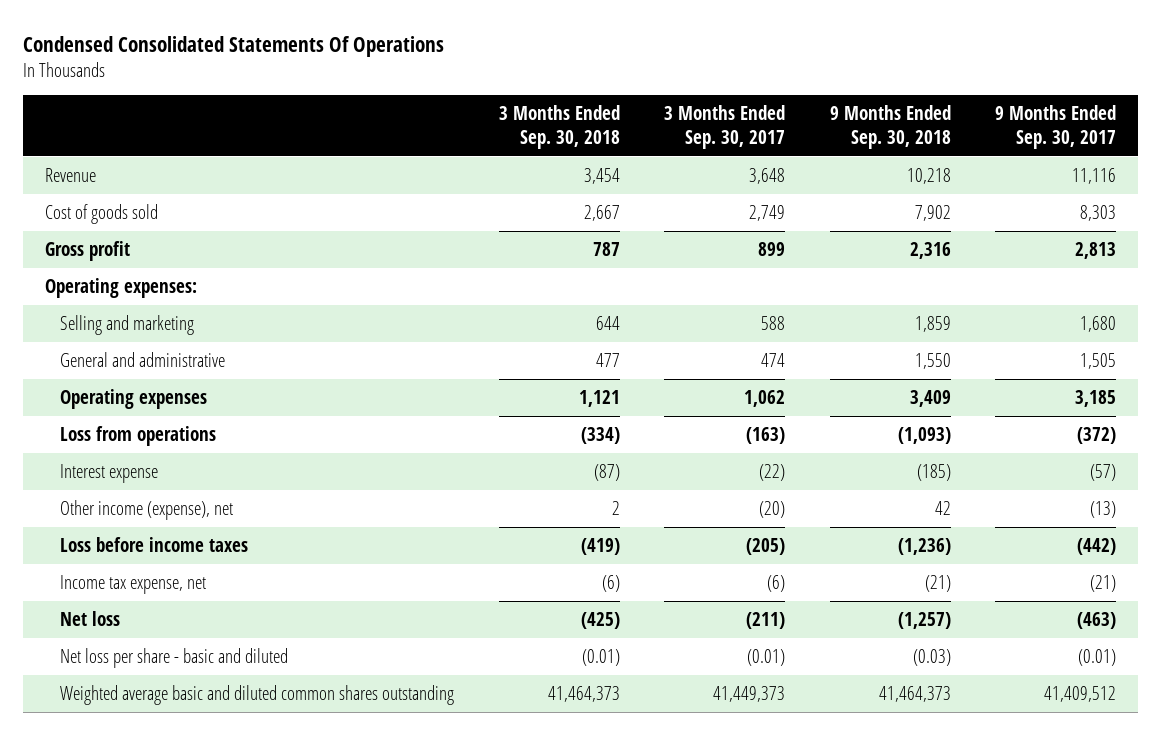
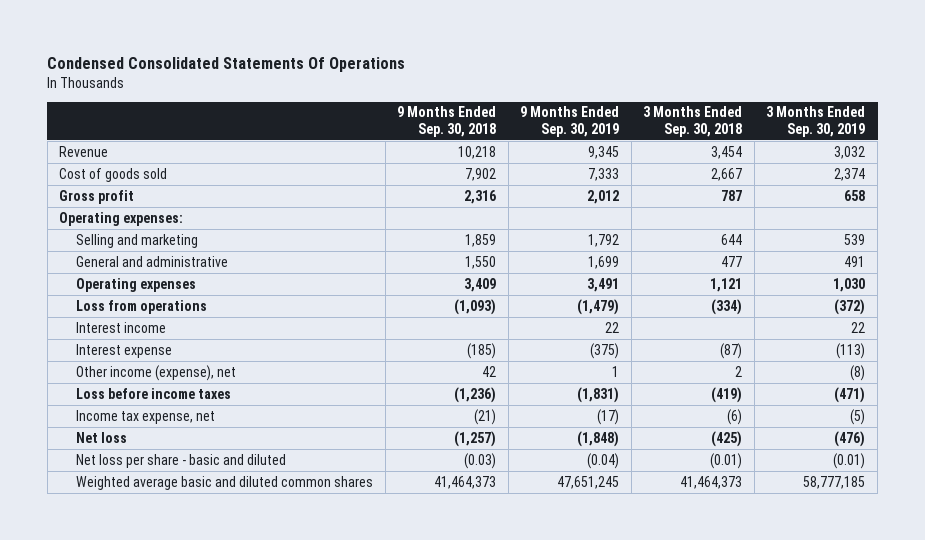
[664,105,786,149] 3 Months Ended Sep. 30, 2017 -> none
[995,105,1117,149] 9 Months Ended Sep. 30, 2017 -> none
none -> [520,106,620,137] 9 Months Ended Sep. 30, 2019
none -> [766,106,866,137] 3 Months Ended Sep. 30, 2019
none -> [76,321,167,333] Interest income
[60,685,455,706] Weighted average basic and diluted common shares outstanding -> [76,475,374,490] Weighted average basic and diluted common shares

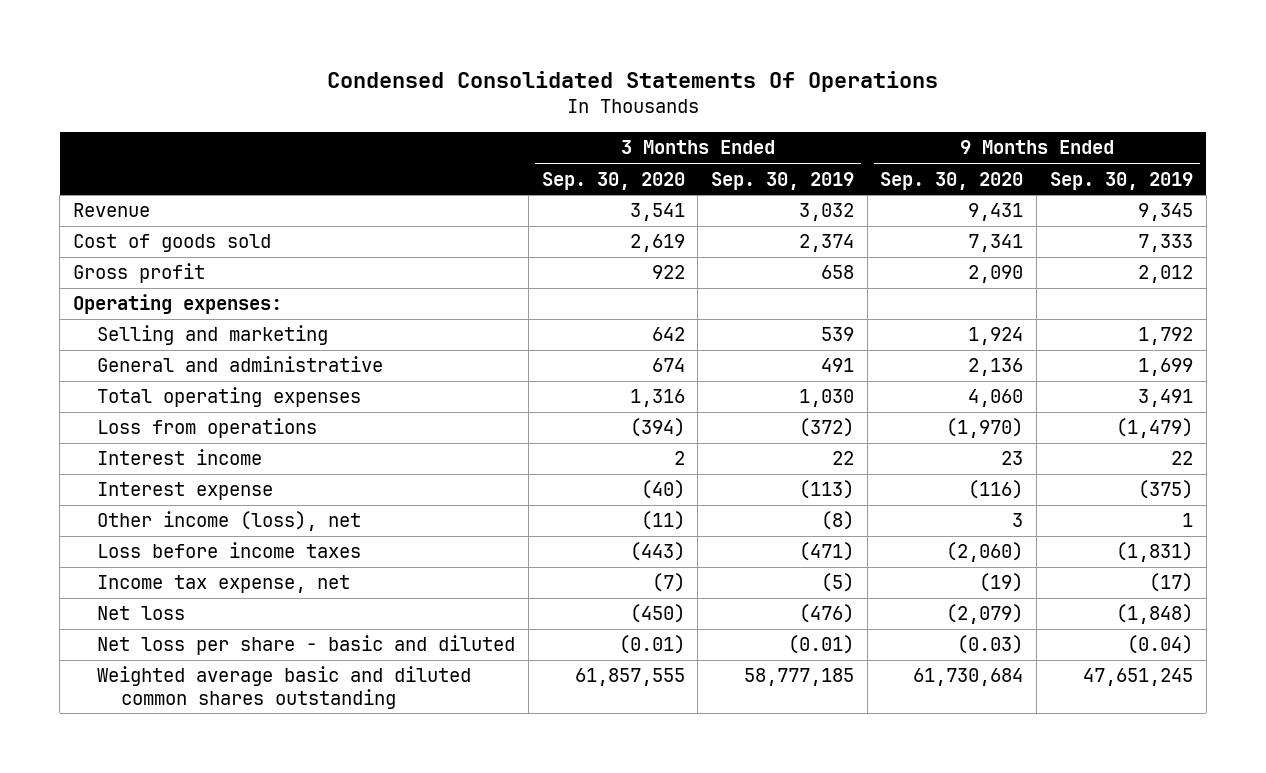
[397,106,497,137] 9 Months Ended Sep. 30, 2018 -> none
[643,106,743,137] 3 Months Ended Sep. 30, 2018 -> none
none -> [541,171,685,190] Sep. 30, 2020
none -> [880,171,1024,190] Sep. 30, 2020
[76,277,197,292] Operating expenses -> [97,387,362,408] Total operating expenses
[76,364,237,381] Other income (expense), net -> [97,511,362,532] Other income (loss), net
[76,475,374,490] Weighted average basic and diluted common shares -> [97,666,472,709] Weighted average basic and diluted common shares outstanding

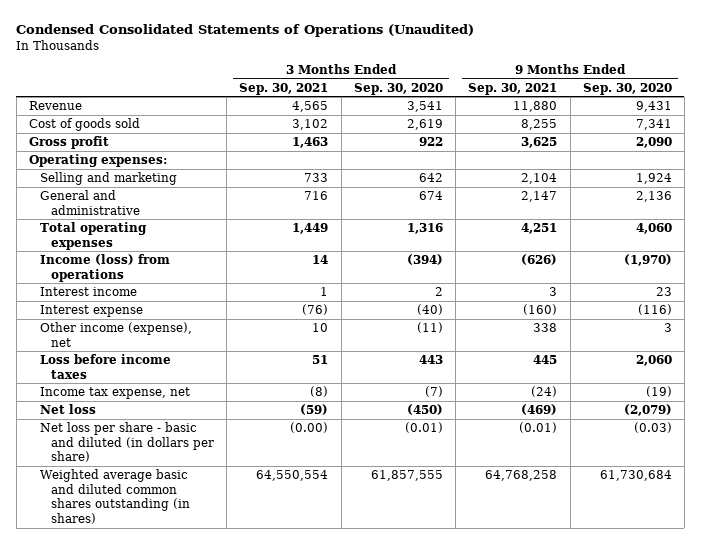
[326,71,938,93] Condensed Consolidated Statements Of Operations -> [16,24,475,38] Condensed Consolidated Statements of Operations (Unaudited)
[711,171,855,190] Sep. 30, 2019 -> none
[1049,171,1193,190] Sep. 30, 2019 -> none
none -> [239,82,329,95] Sep. 30, 2021
none -> [468,82,558,95] Sep. 30, 2021
[97,418,318,439] Loss from operations -> [39,253,170,282] Income (loss) from operations
[97,511,362,532] Other income (loss), net -> [39,321,192,347] Other income (expense), net
[629,542,685,562] (443) -> [418,354,443,364] 443
[946,542,1024,563] (2,060) -> [635,354,672,366] 2,060
[97,635,516,656] Net loss per share - basic and diluted -> [39,421,214,463] Net loss per share - basic and diluted (in dollars per share)
[97,666,472,709] Weighted average basic and diluted common shares outstanding -> [39,468,190,525] Weighted average basic and diluted common shares outstanding (in shares)

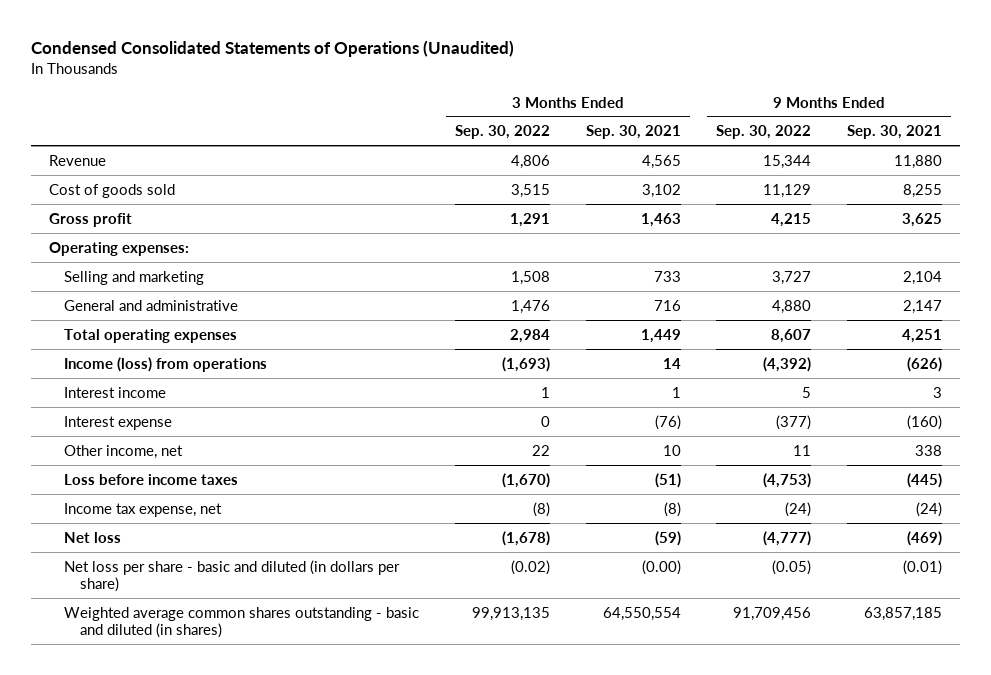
[353,82,443,95] Sep. 30, 2020 -> none
[582,82,672,95] Sep. 30, 2020 -> none
none -> [455,125,551,140] Sep. 30, 2022
none -> [716,125,812,140] Sep. 30, 2022
[39,321,192,347] Other income (expense), net -> [64,444,184,459] Other income, net
[312,354,329,364] 51 -> [654,472,681,488] (51)
[533,354,558,364] 445 -> [907,472,943,488] (445)
[39,468,190,525] Weighted average basic and diluted common shares outstanding (in shares) -> [64,606,420,639] Weighted average common shares outstanding - basic and diluted (in shares)
[485,469,558,481] 64,768,258 -> [864,606,943,621] 63,857,185

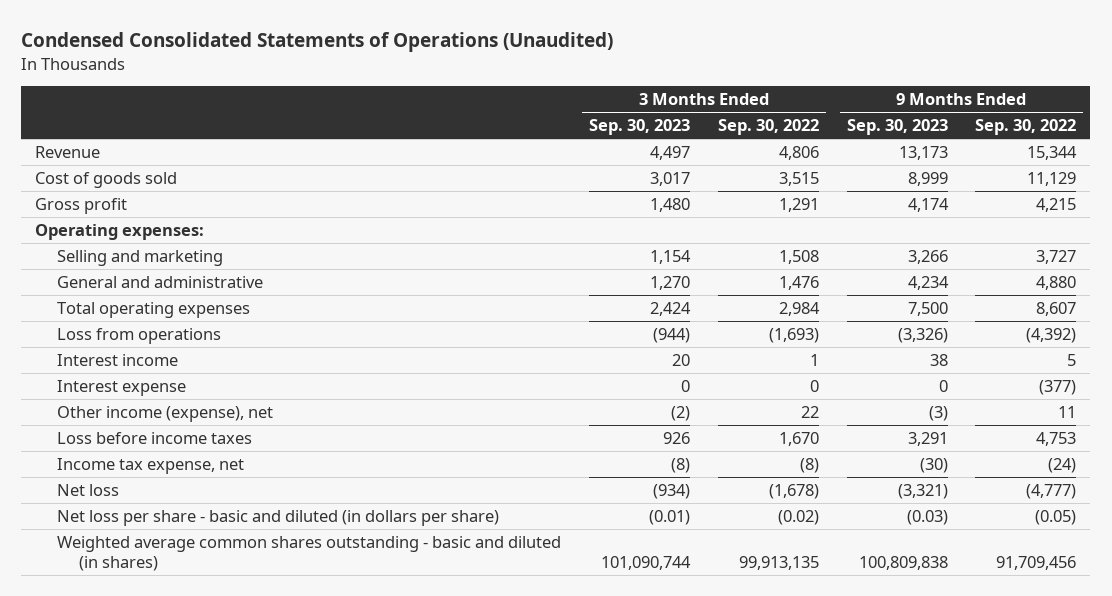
[585,125,681,140] Sep. 30, 2021 -> none
[847,125,943,140] Sep. 30, 2021 -> none
none -> [588,119,690,136] Sep. 30, 2023
none -> [846,119,948,136] Sep. 30, 2023
[64,356,268,372] Income (loss) from operations -> [57,327,222,344] Loss from operations
[64,444,184,459] Other income, net -> [57,405,274,422] Other income (expense), net
[502,472,551,488] (1,670) -> [778,431,819,446] 1,670
[763,472,812,488] (4,753) -> [1036,431,1077,446] 4,753

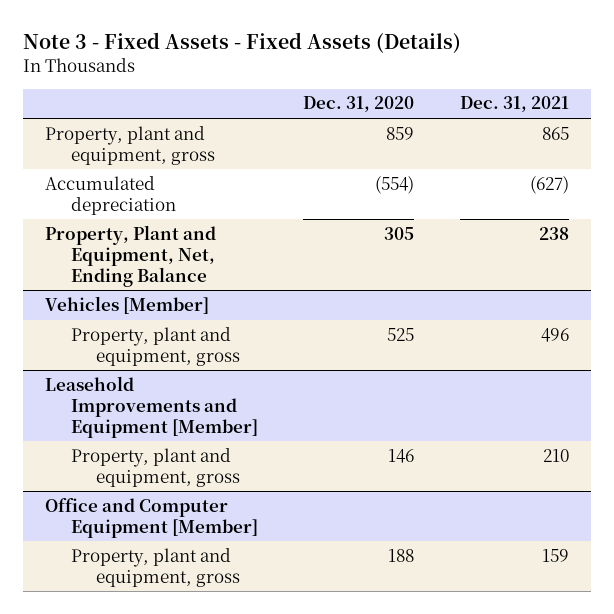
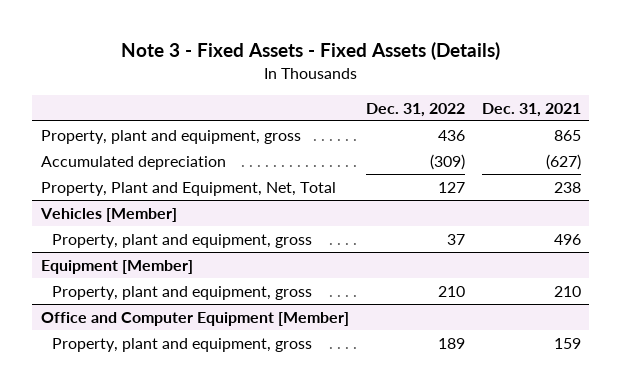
[303,96,415,113] Dec. 31, 2020 -> none
none -> [365,102,465,117] Dec. 31, 2022
[45,224,217,287] Property, Plant and Equipment, Net, Ending Balance -> [40,181,336,196] Property, Plant and Equipment, Net, Total
[45,375,258,438] Leasehold Improvements and Equipment [Member] -> none
none -> [40,259,193,274] Equipment [Member]

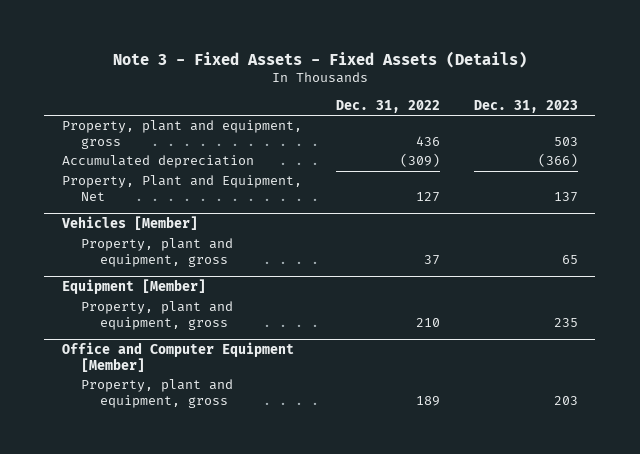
[481,102,581,117] Dec. 31, 2021 -> none
none -> [474,99,579,113] Dec. 31, 2023
[40,181,336,196] Property, Plant and Equipment, Net, Total -> [61,175,302,201] Property, Plant and Equipment, Net

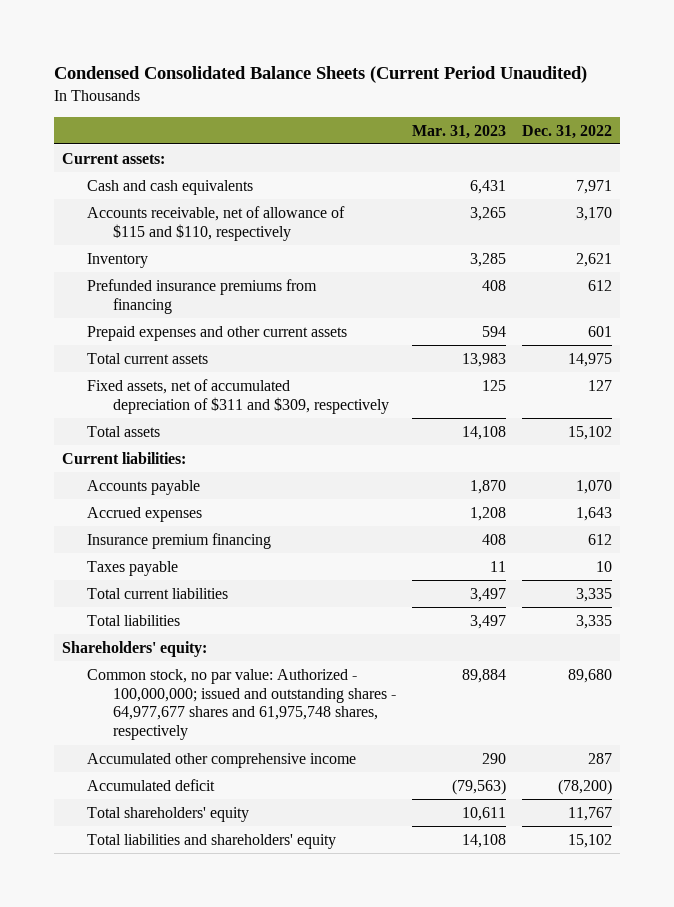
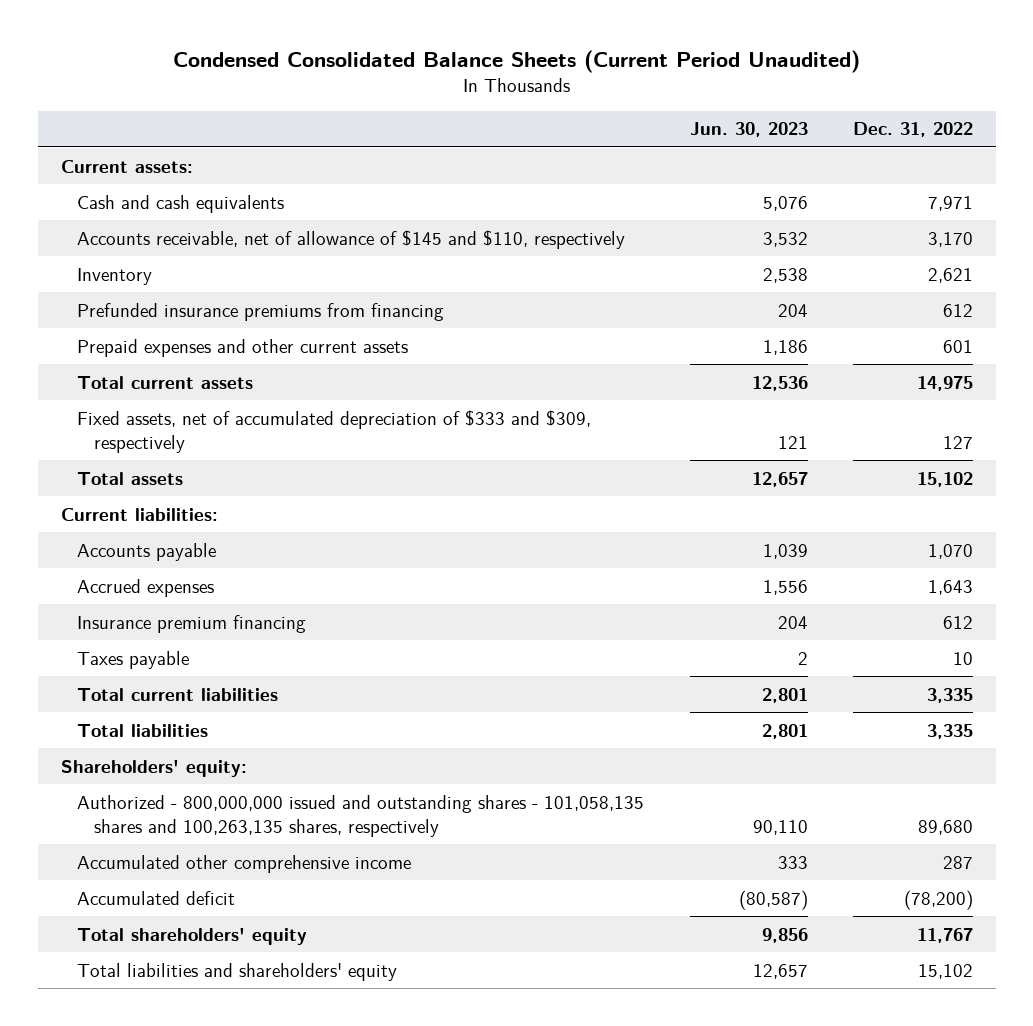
[411,124,506,139] Mar. 31, 2023 -> none
none -> [689,122,808,138] Jun. 30, 2023
[87,205,346,241] Accounts receivable, net of allowance of $115 and $110, respectively -> [77,229,626,249] Accounts receivable, net of allowance of $145 and $110, respectively
[87,378,389,414] Fixed assets, net of accumulated depreciation of $311 and $309, respectively -> [77,409,592,453] Fixed assets, net of accumulated depreciation of $333 and $309, respectively
[87,668,396,741] Common stock, no par value: Authorized - 100,000,000; issued and outstanding shares - 64,977,677 shares and 61,975,748 shares, respectively -> [77,794,645,837] Authorized - 800,000,000 issued and outstanding shares - 101,058,135 shares and 100,263,135 shares, respectively

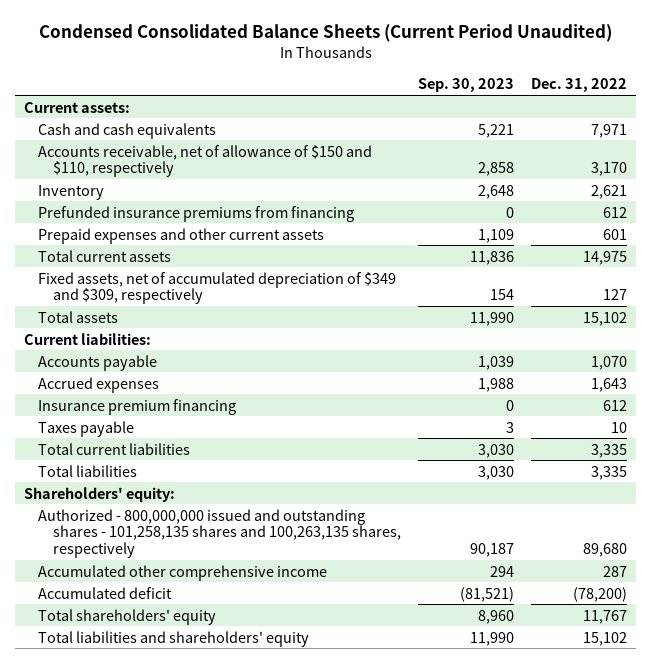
[689,122,808,138] Jun. 30, 2023 -> none
none -> [417,78,514,93] Sep. 30, 2023
[77,229,626,249] Accounts receivable, net of allowance of $145 and $110, respectively -> [38,144,373,178] Accounts receivable, net of allowance of $150 and $110, respectively
[77,409,592,453] Fixed assets, net of accumulated depreciation of $333 and $309, respectively -> [38,271,397,305] Fixed assets, net of accumulated depreciation of $349 and $309, respectively
[77,794,645,837] Authorized - 800,000,000 issued and outstanding shares - 101,058,135 shares and 100,263,135 shares, respectively -> [38,508,401,559] Authorized - 800,000,000 issued and outstanding shares - 101,258,135 shares and 100,263,135 shares, respectively

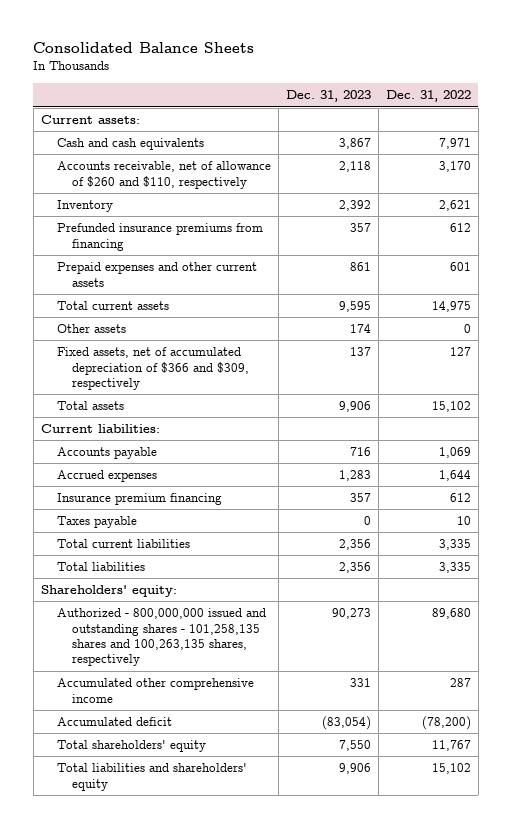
[38,24,612,43] Condensed Consolidated Balance Sheets (Current Period Unaudited) -> [33,42,255,54] Consolidated Balance Sheets
[417,78,514,93] Sep. 30, 2023 -> none
none -> [285,90,371,103] Dec. 31, 2023
[38,144,373,178] Accounts receivable, net of allowance of $150 and $110, respectively -> [56,161,271,189] Accounts receivable, net of allowance of $260 and $110, respectively
none -> [56,324,126,334] Other assets
[38,271,397,305] Fixed assets, net of accumulated depreciation of $349 and $309, respectively -> [56,347,250,391] Fixed assets, net of accumulated depreciation of $366 and $309, respectively
[591,355,628,370] 1,070 -> [438,447,471,459] 1,069
[591,377,628,392] 1,643 -> [438,470,471,482] 1,644

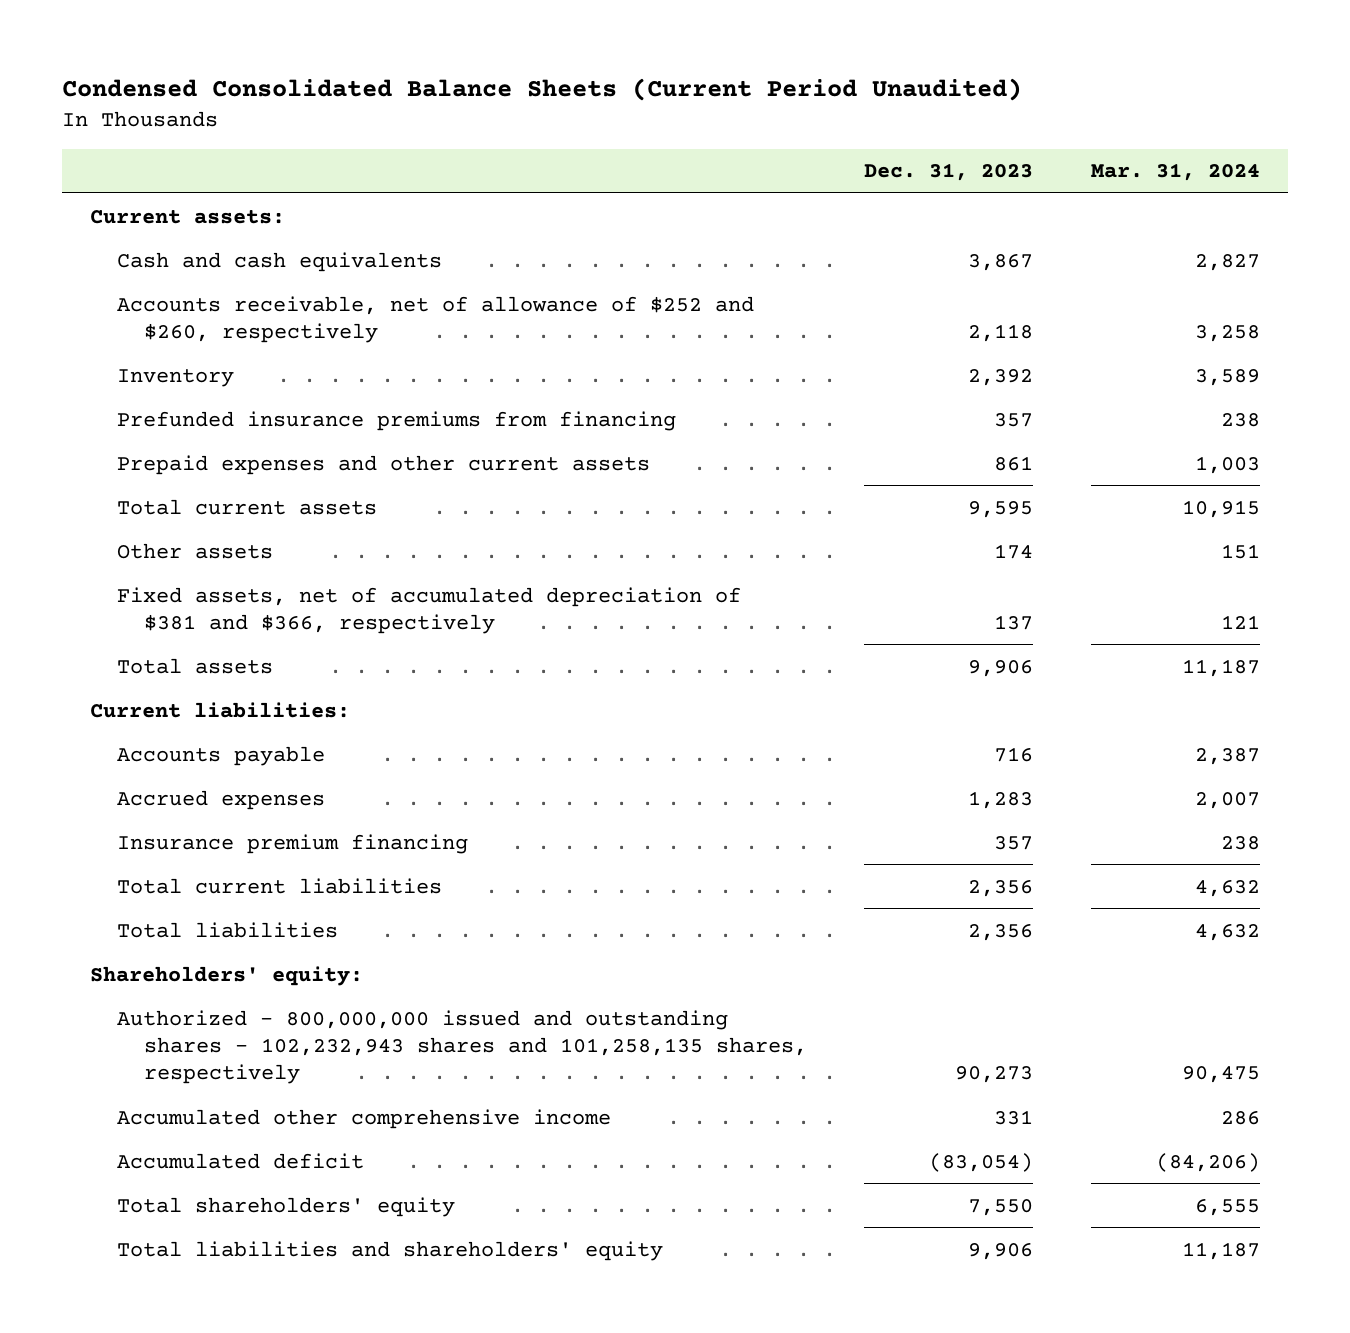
[33,42,255,54] Consolidated Balance Sheets -> [61,78,1022,102] Condensed Consolidated Balance Sheets (Current Period Unaudited)
[385,90,471,103] Dec. 31, 2022 -> none
none -> [1090,163,1260,182] Mar. 31, 2024
[56,161,271,189] Accounts receivable, net of allowance of $260 and $110, respectively -> [117,295,755,343] Accounts receivable, net of allowance of $252 and $260, respectively
[56,347,250,391] Fixed assets, net of accumulated depreciation of $366 and $309, respectively -> [117,586,742,634] Fixed assets, net of accumulated depreciation of $381 and $366, respectively
[56,516,137,529] Taxes payable -> none
[56,608,266,667] Authorized - 800,000,000 issued and outstanding shares - 101,258,135 shares and 100,263,135 shares, respectively -> [117,1009,808,1084] Authorized - 800,000,000 issued and outstanding shares - 102,232,943 shares and 101,258,135 shares, respectively

